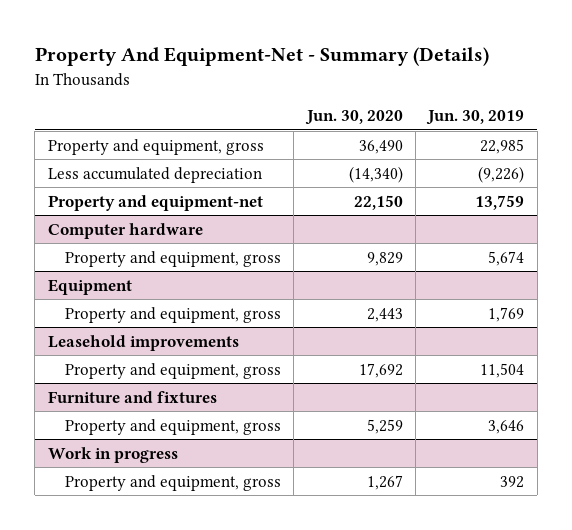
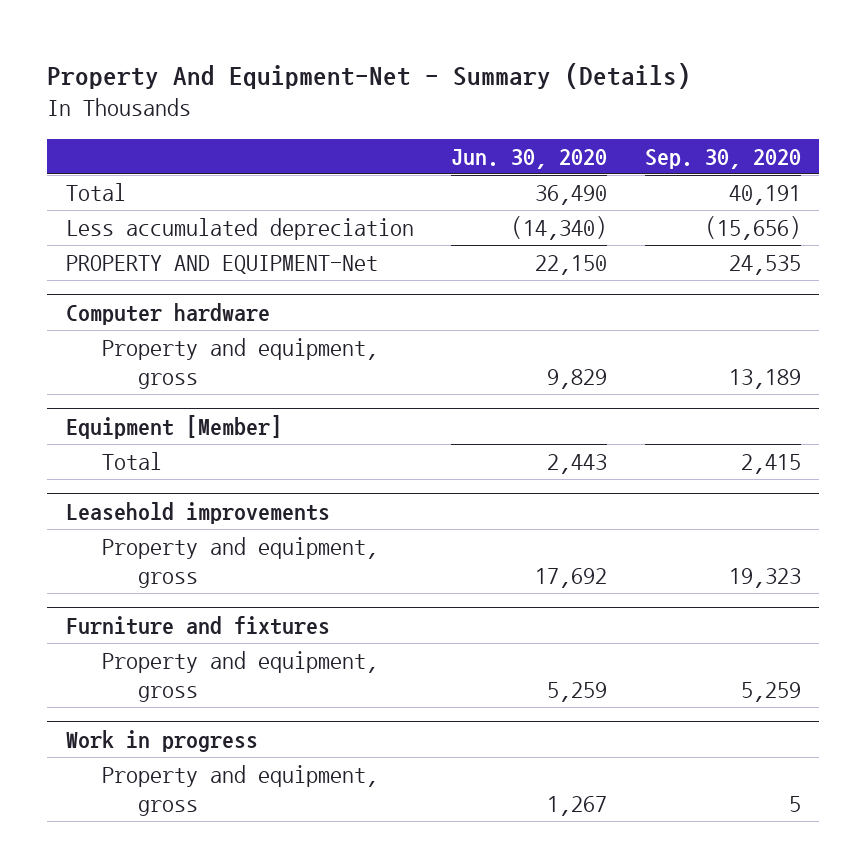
[426,110,525,126] Jun. 30, 2019 -> none
none -> [644,148,801,169] Sep. 30, 2020
[47,138,264,155] Property and equipment, gross -> [65,183,126,202] Total
[47,194,263,211] Property and equipment-net -> [65,255,378,275] PROPERTY AND EQUIPMENT-Net
[47,278,132,295] Equipment -> [65,414,282,439] Equipment [Member]
[64,306,281,323] Property and equipment, gross -> [101,452,162,471] Total

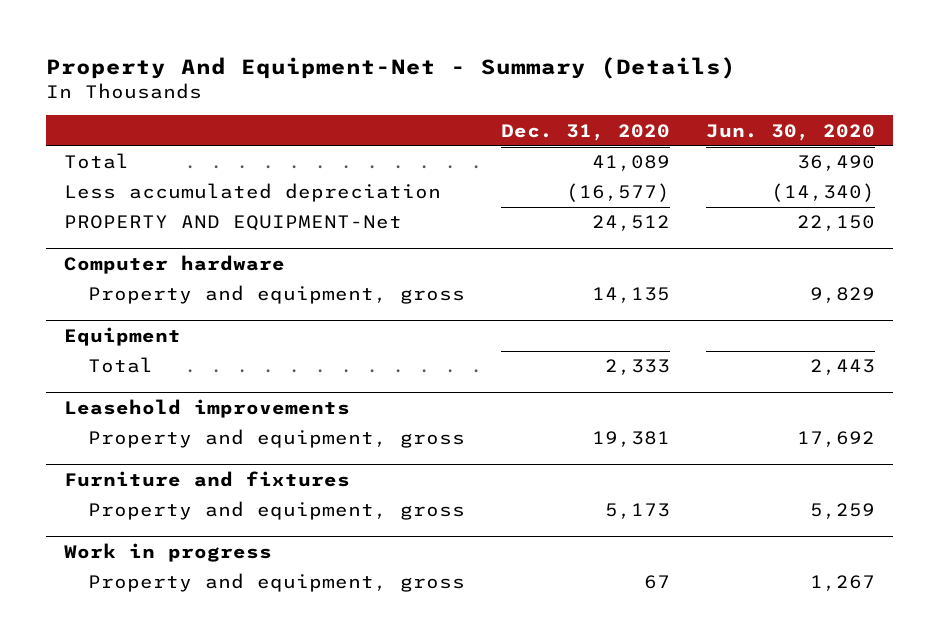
[644,148,801,169] Sep. 30, 2020 -> none
none -> [501,123,671,141] Dec. 31, 2020
[65,414,282,439] Equipment [Member] -> [63,326,181,346] Equipment

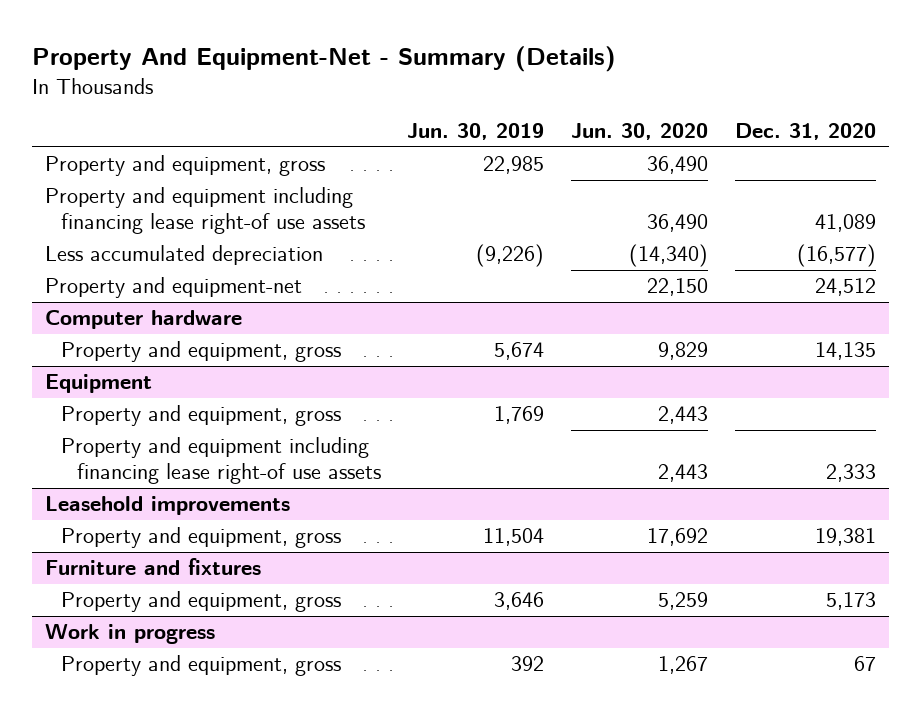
none -> [407,123,545,141] Jun. 30, 2019
none -> [45,155,326,177] Property and equipment, gross
[63,153,129,170] Total -> [45,187,365,235] Property and equipment including financing lease right-of use assets
[63,215,402,232] PROPERTY AND EQUIPMENT-Net -> [45,277,303,299] Property and equipment-net
none -> [60,405,341,427] Property and equipment, gross
[88,357,154,374] Total -> [60,437,381,485] Property and equipment including financing lease right-of use assets

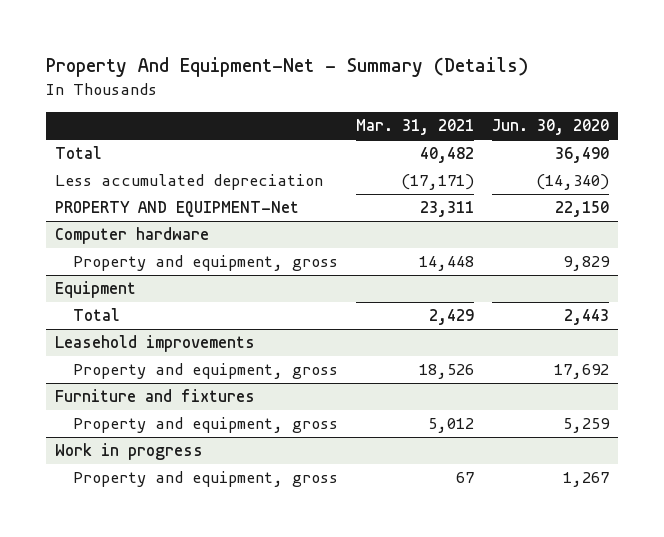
[407,123,545,141] Jun. 30, 2019 -> none
[734,123,876,141] Dec. 31, 2020 -> none
none -> [355,119,474,136] Mar. 31, 2021
[45,155,326,177] Property and equipment, gross -> none
[45,187,365,235] Property and equipment including financing lease right-of use assets -> [55,146,103,160] Total
[45,277,303,299] Property and equipment-net -> [55,201,300,218] PROPERTY AND EQUIPMENT-Net
[60,405,341,427] Property and equipment, gross -> none
[60,437,381,485] Property and equipment including financing lease right-of use assets -> [72,308,120,322] Total

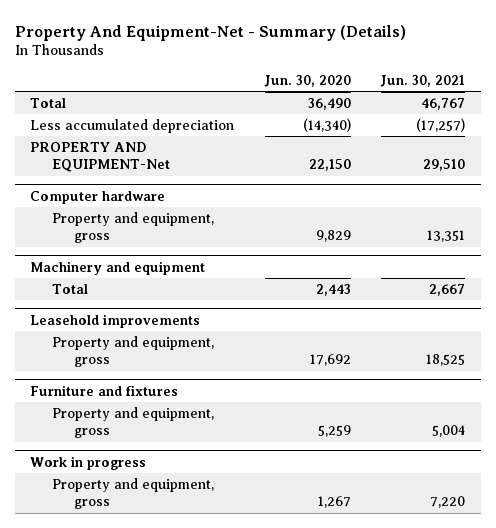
[355,119,474,136] Mar. 31, 2021 -> none
none -> [380,74,466,87] Jun. 30, 2021
[55,281,137,299] Equipment -> [30,260,206,275] Machinery and equipment

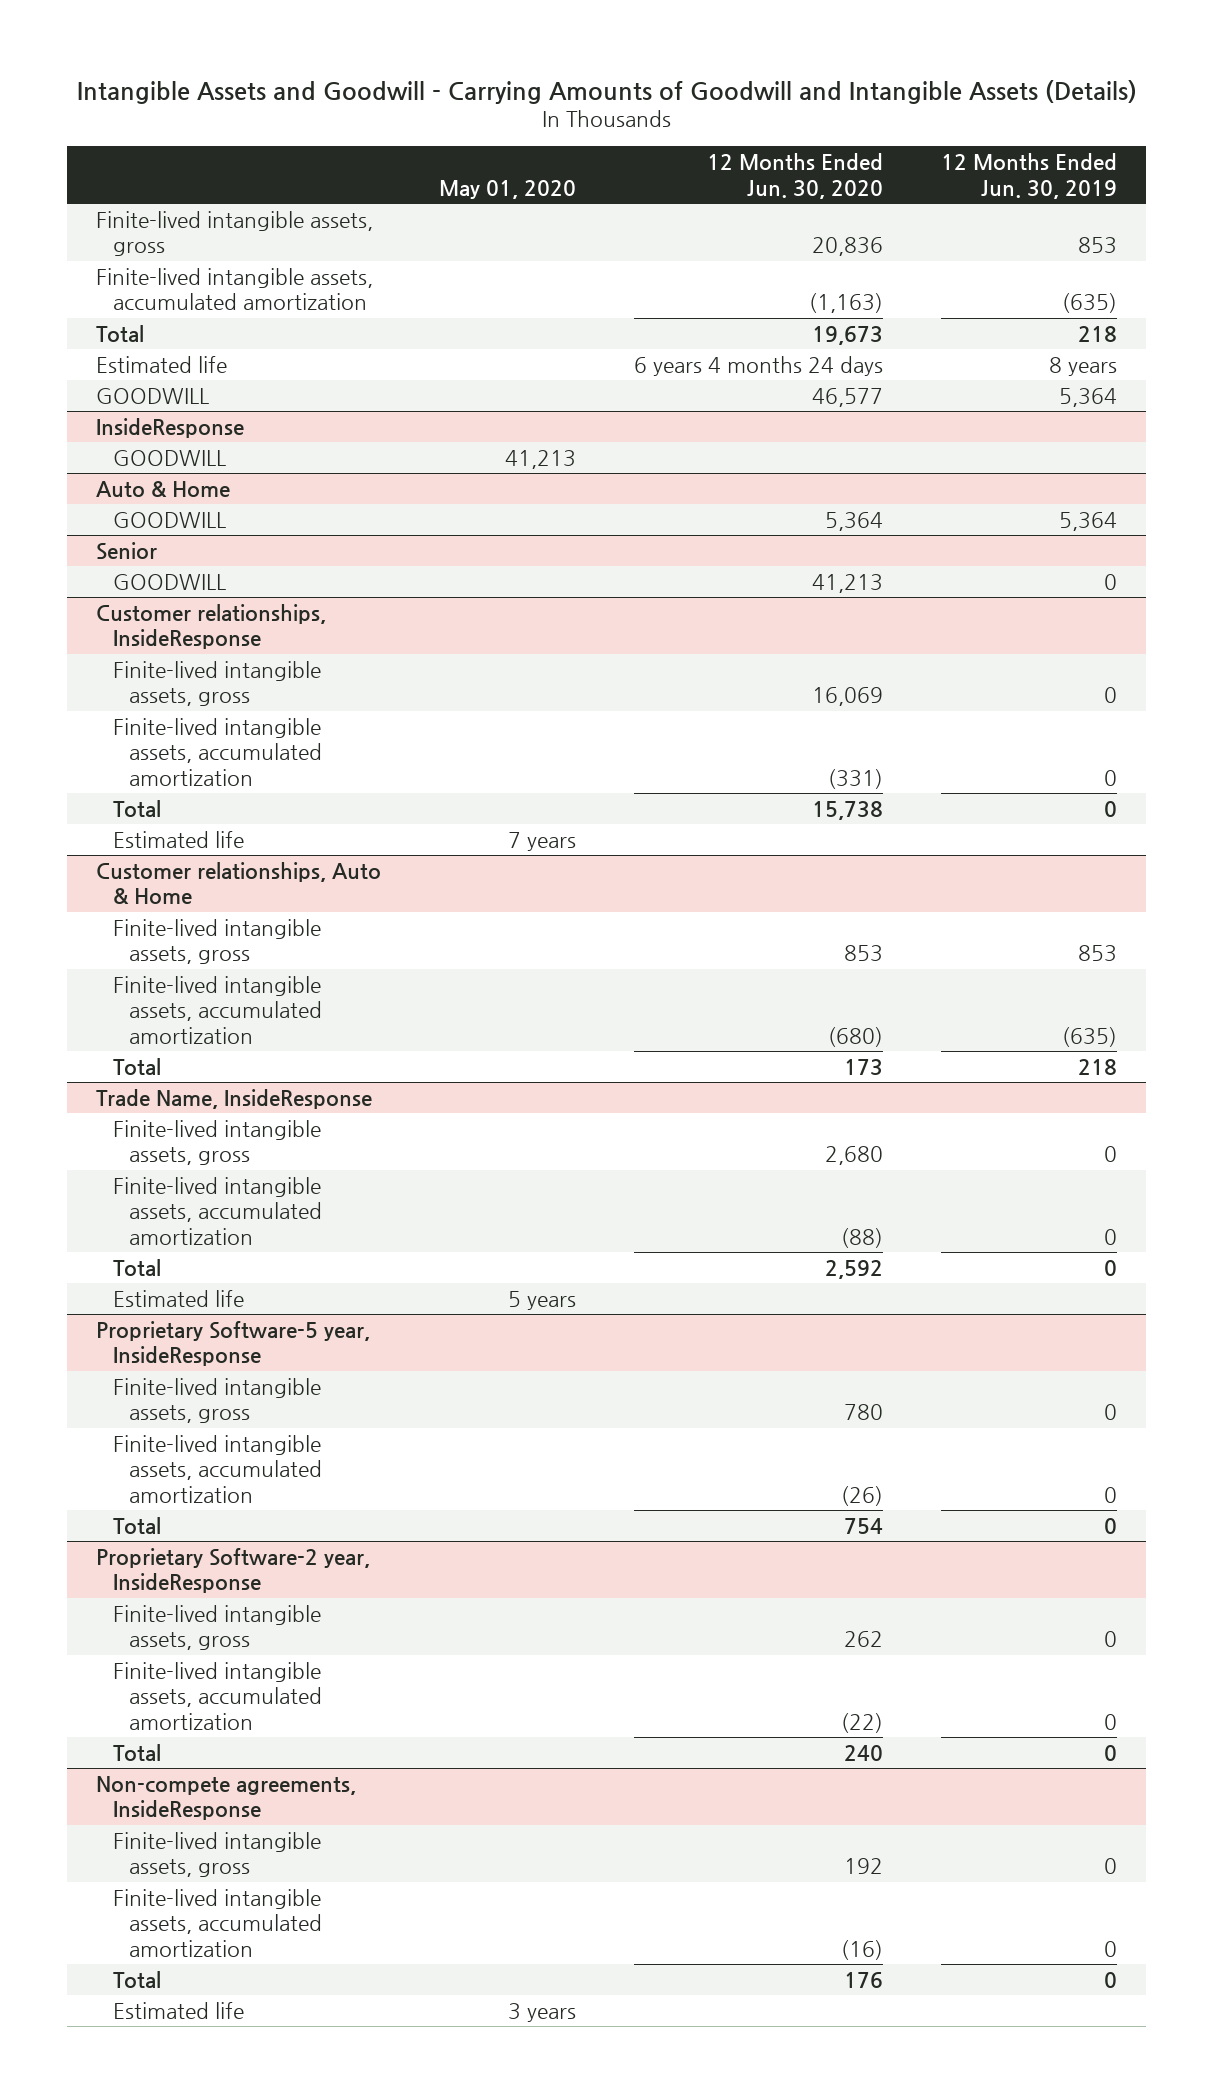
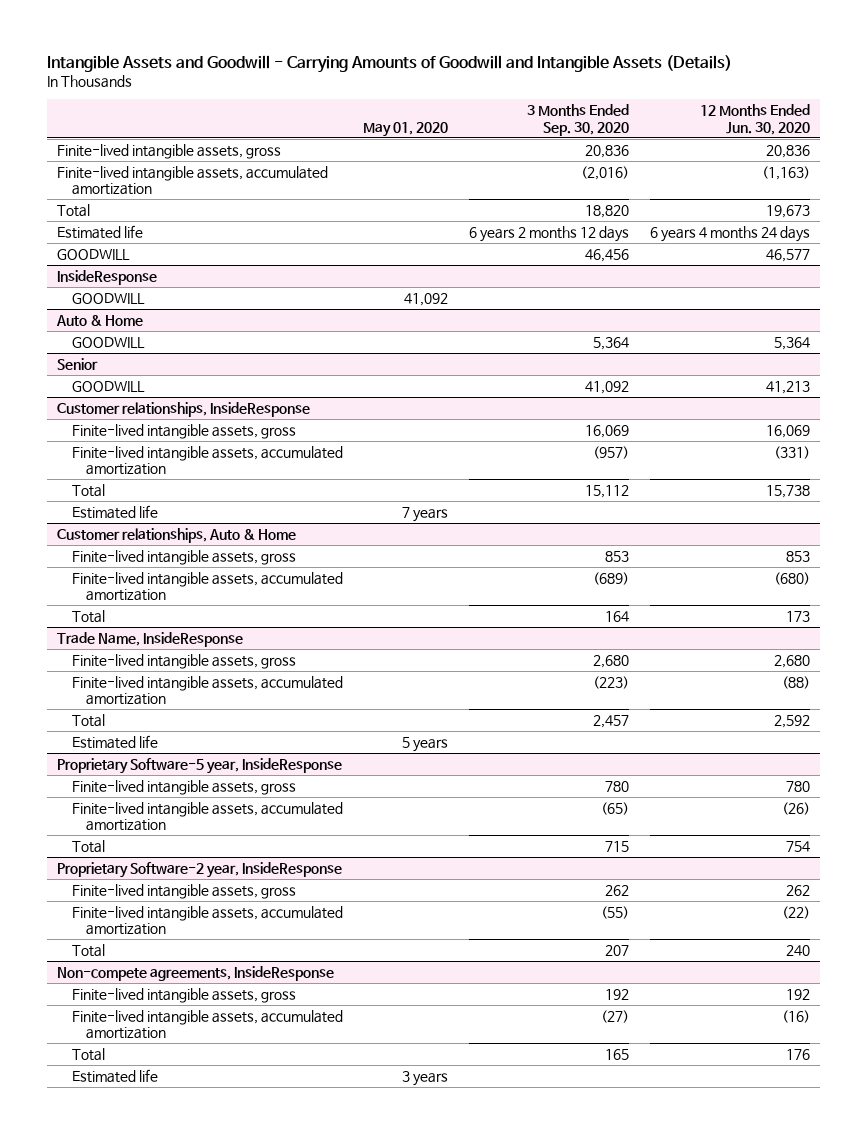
[941,153,1118,199] 12 Months Ended Jun. 30, 2019 -> none
none -> [527,104,630,136] 3 Months Ended Sep. 30, 2020
[505,449,577,469] 41,213 -> [404,292,449,306] 41,092

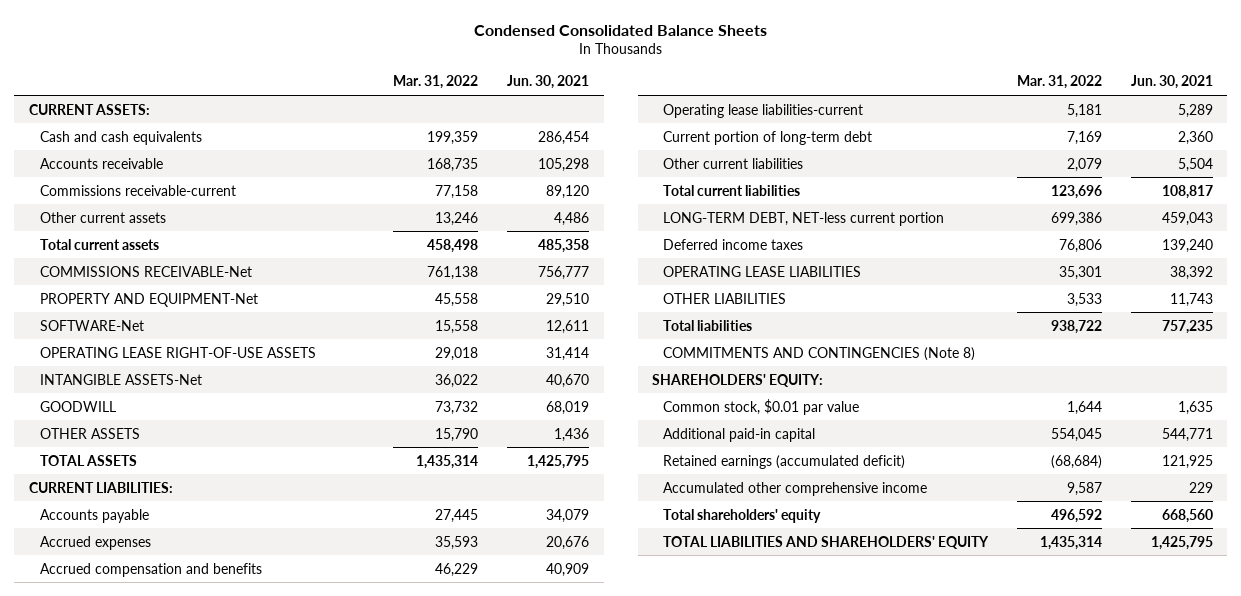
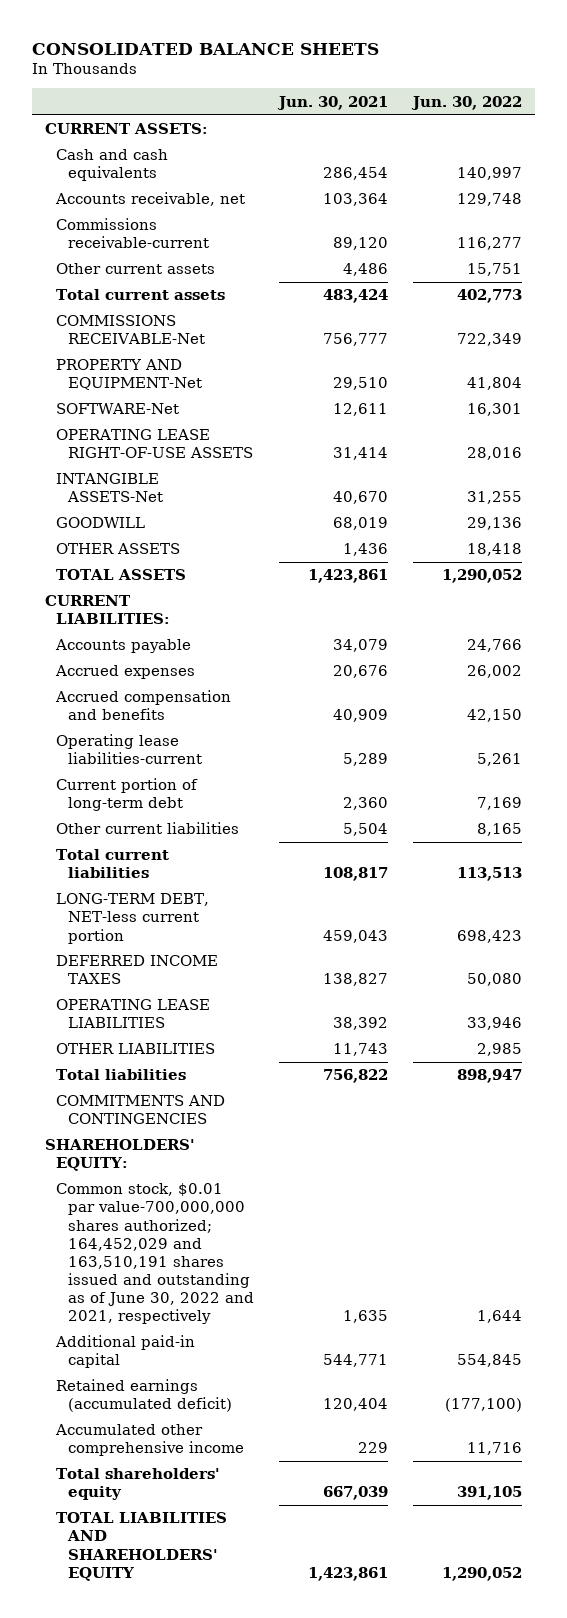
[473,24,767,36] Condensed Consolidated Balance Sheets -> [32,42,380,55] CONSOLIDATED BALANCE SHEETS
[393,75,479,90] Mar. 31, 2022 -> none
none -> [410,95,522,110] Jun. 30, 2022
[39,157,163,169] Accounts receivable -> [55,192,246,207] Accounts receivable, net
[538,157,590,172] 105,298 -> [322,193,388,207] 103,364
[538,238,590,253] 485,358 -> [322,289,388,304] 483,424
[527,454,590,469] 1,425,795 -> [307,569,388,584] 1,423,861
[663,238,804,250] Deferred income taxes -> [56,955,219,985] DEFERRED INCOME TAXES
[1161,238,1213,253] 139,240 -> [322,973,388,987] 138,827
[1161,319,1213,334] 757,235 -> [322,1069,388,1084] 756,822
[663,346,976,361] COMMITMENTS AND CONTINGENCIES (Note 8) -> [56,1095,226,1125] COMMITMENTS AND CONTINGENCIES
[663,398,860,415] Common stock, $0.01 par value -> [56,1183,254,1324] Common stock, $0.01 par value-700,000,000 shares authorized; 164,452,029 and 163,510,191 shares issued and outstanding as of June 30, 2022 and 2021, respectively
[1161,454,1213,469] 121,925 -> [322,1398,388,1412] 120,404
[1161,508,1213,523] 668,560 -> [322,1486,388,1501] 667,039
[1150,535,1213,550] 1,425,795 -> [307,1566,388,1581] 1,423,861

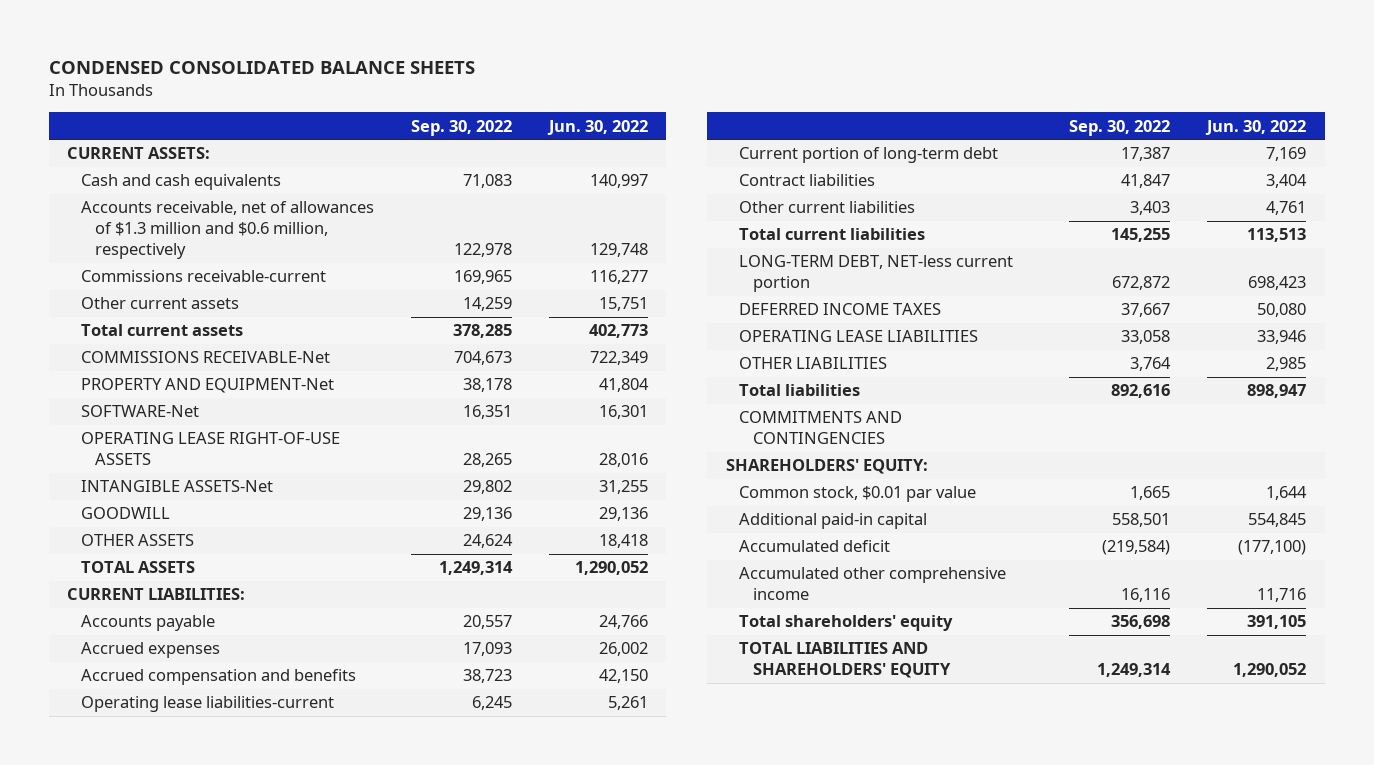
[32,42,380,55] CONSOLIDATED BALANCE SHEETS -> [48,61,475,75] CONDENSED CONSOLIDATED BALANCE SHEETS
[276,95,388,110] Jun. 30, 2021 -> none
none -> [410,119,512,136] Sep. 30, 2022
[55,192,246,207] Accounts receivable, net -> [80,201,374,260] Accounts receivable, net of allowances of $1.3 million and $0.6 million, respectively
none -> [739,174,876,187] Contract liabilities
[476,823,522,837] 8,165 -> [1266,201,1307,216] 4,761
[56,1183,254,1324] Common stock, $0.01 par value-700,000,000 shares authorized; 164,452,029 and 163,510,191 shares issued and outstanding as of June 30, 2022 and 2021, respectively -> [739,486,977,503] Common stock, $0.01 par value
[56,1379,232,1413] Retained earnings (accumulated deficit) -> [739,540,891,553] Accumulated deficit

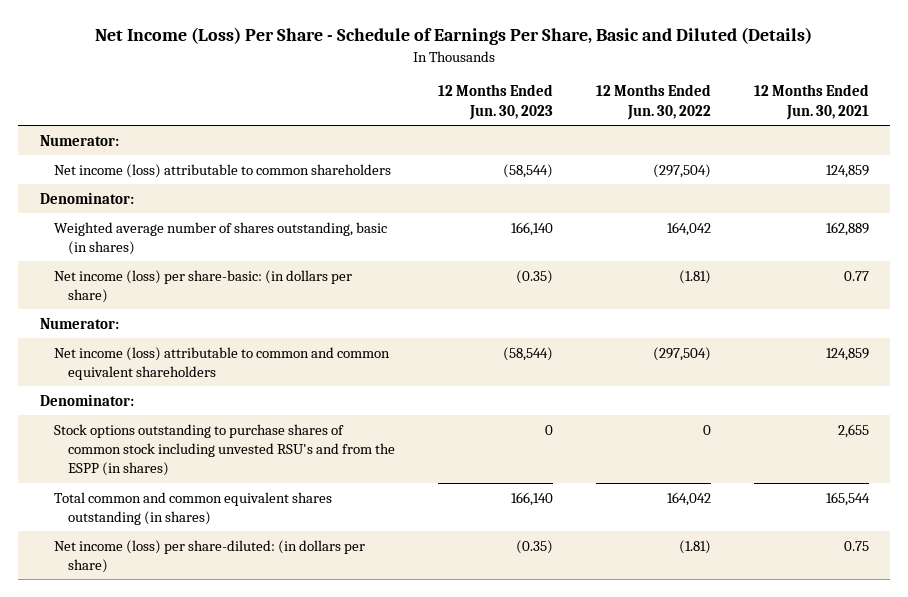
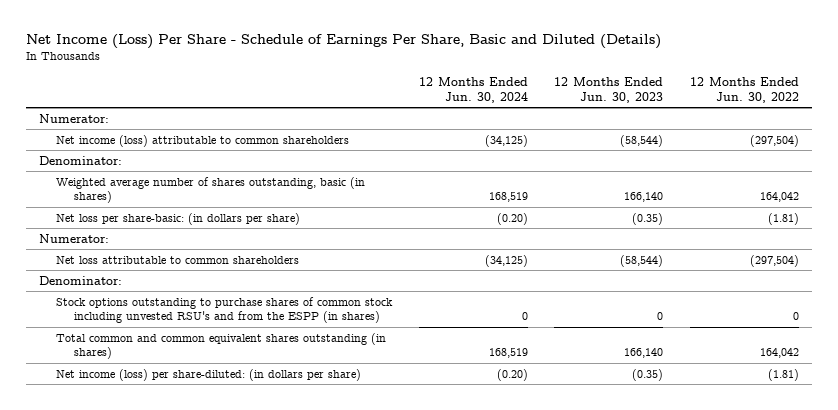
[753,84,869,120] 12 Months Ended Jun. 30, 2021 -> none
none -> [418,77,528,103] 12 Months Ended Jun. 30, 2024
[53,269,352,303] Net income (loss) per share-basic: (in dollars per share) -> [56,212,301,225] Net loss per share-basic: (in dollars per share)
[53,346,390,380] Net income (loss) attributable to common and common equivalent shareholders -> [56,255,300,264] Net loss attributable to common shareholders

